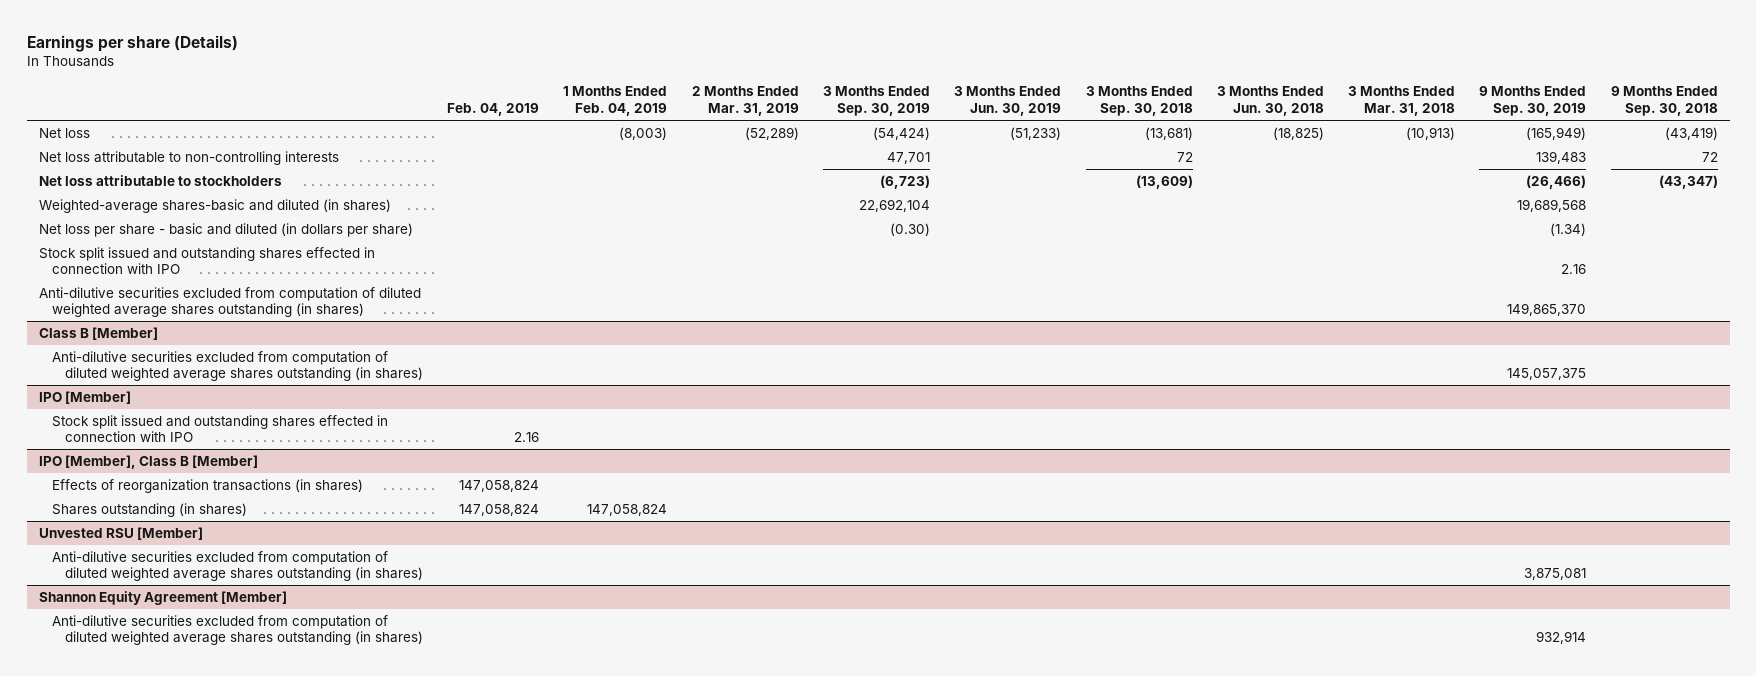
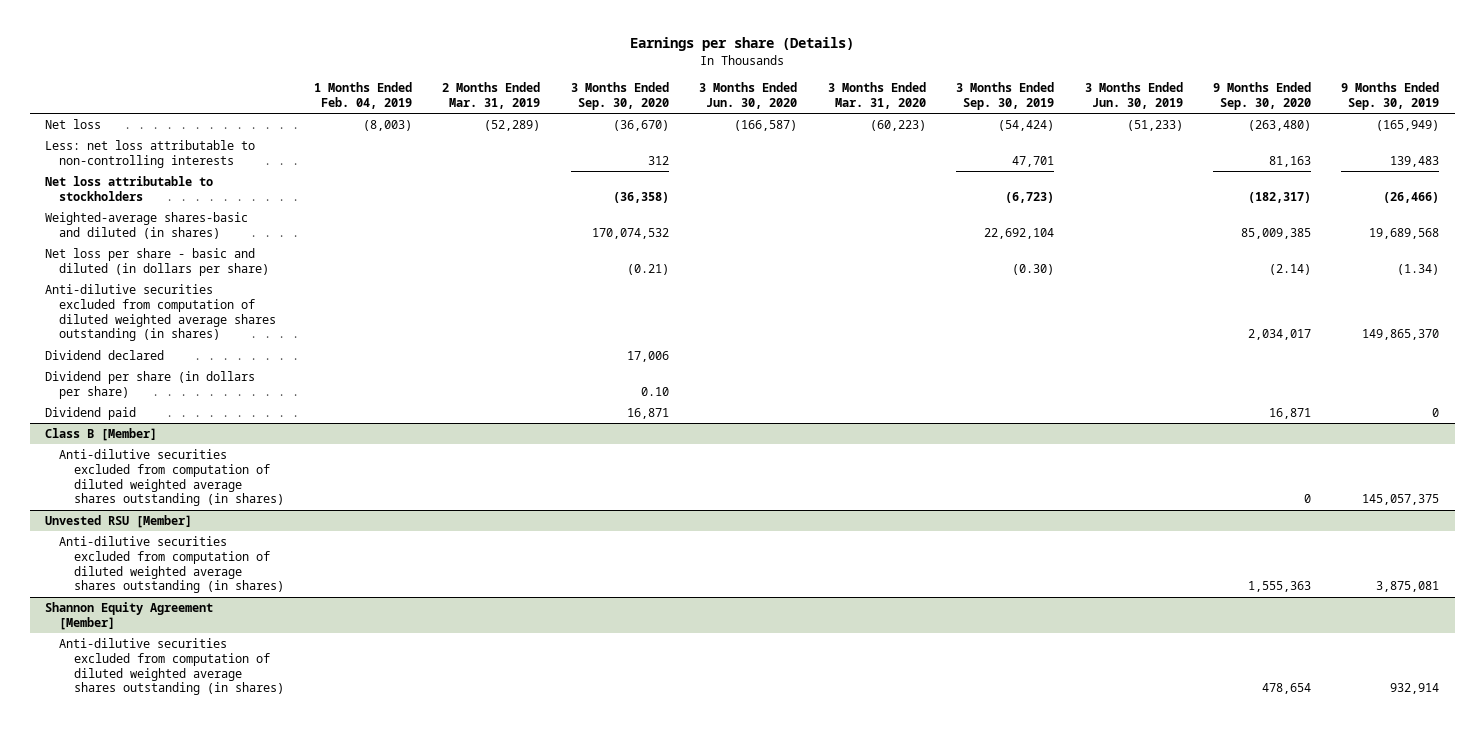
[447,103,540,117] Feb. 04, 2019 -> none
[1085,86,1193,117] 3 Months Ended Sep. 30, 2018 -> none
[1216,86,1324,117] 3 Months Ended Jun. 30, 2018 -> none
[1348,86,1456,117] 3 Months Ended Mar. 31, 2018 -> none
[1610,86,1718,117] 9 Months Ended Sep. 30, 2018 -> none
none -> [570,81,669,110] 3 Months Ended Sep. 30, 2020
none -> [699,81,798,109] 3 Months Ended Jun. 30, 2020
none -> [827,81,926,109] 3 Months Ended Mar. 31, 2020
none -> [1212,81,1311,110] 9 Months Ended Sep. 30, 2020
[38,150,339,165] Net loss attributable to non-controlling interests -> [44,140,255,168] Less: net loss attributable to non-controlling interests
[38,246,375,275] Stock split issued and outstanding shares effected in connection with IPO -> none
none -> [44,350,164,361] Dividend declared
none -> [44,371,255,399] Dividend per share (in dollars per share)
none -> [44,407,136,421] Dividend paid
[38,390,131,404] IPO [Member] -> none
[51,414,388,443] Stock split issued and outstanding shares effected in connection with IPO -> none
[38,454,258,469] IPO [Member], Class B [Member] -> none
[51,478,363,493] Effects of reorganization transactions (in shares) -> none
[51,502,247,517] Shares outstanding (in shares) -> none

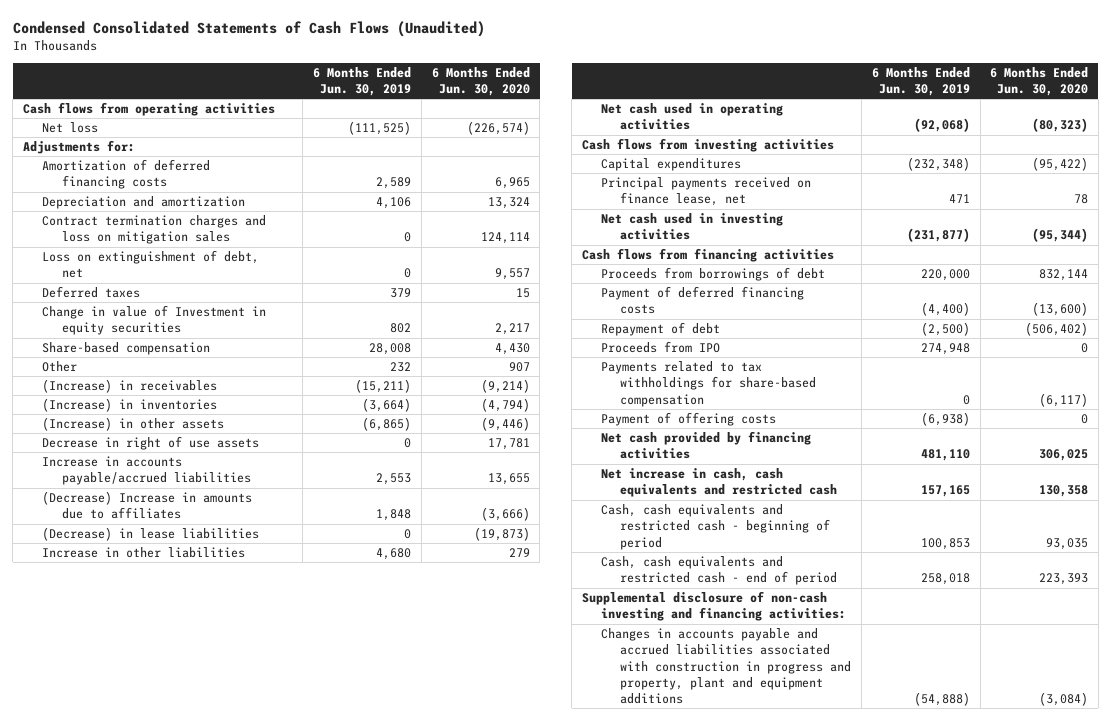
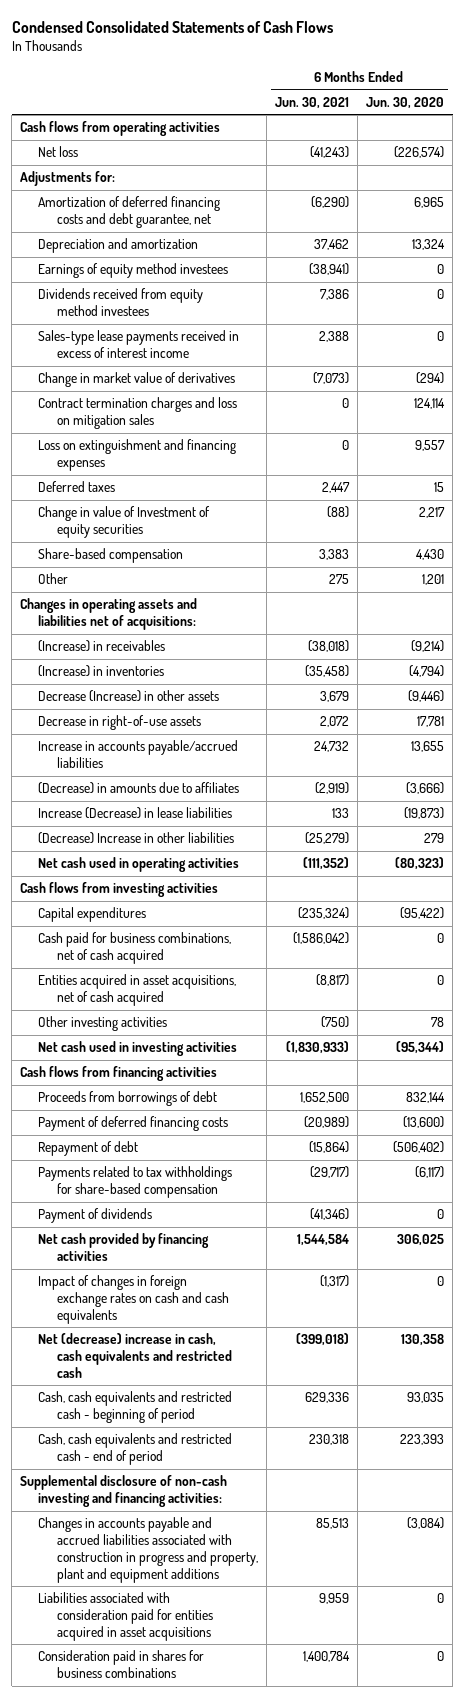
[12,20,485,37] Condensed Consolidated Statements of Cash Flows (Unaudited) -> [11,20,333,33] Condensed Consolidated Statements of Cash Flows
[313,66,412,96] 6 Months Ended Jun. 30, 2019 -> none
none -> [274,96,349,109] Jun. 30, 2021
[42,159,211,190] Amortization of deferred financing costs -> [38,196,221,229] Amortization of deferred financing costs and debt guarantee, net
none -> [38,263,229,279] Earnings of equity method investees
none -> [38,288,204,317] Dividends received from equity method investees
none -> [38,330,240,359] Sales-type lease payments received in excess of interest income
none -> [38,372,236,388] Change in market value of derivatives
[42,250,260,279] Loss on extinguishment of debt, net -> [38,439,237,472] Loss on extinguishment and financing expenses
[42,305,267,336] Change in value of Investment in equity securities -> [38,506,211,539] Change in value of Investment of equity securities
[508,362,530,373] 907 -> [422,574,445,586] 1,201
none -> [20,598,198,631] Changes in operating assets and liabilities net of acquisitions:
[42,417,225,432] (Increase) in other assets -> [38,690,220,703] Decrease (Increase) in other assets
[42,436,260,451] Decrease in right of use assets -> [38,715,202,731] Decrease in right-of-use assets
[42,491,253,520] (Decrease) Increase in amounts due to affiliates -> [38,782,240,795] (Decrease) in amounts due to affiliates
[42,527,260,542] (Decrease) in lease liabilities -> [38,807,233,820] Increase (Decrease) in lease liabilities
[42,547,246,559] Increase in other liabilities -> [38,832,235,845] (Decrease) Increase in other liabilities
[601,177,812,207] Principal payments received on finance lease, net -> none
none -> [38,932,232,965] Cash paid for business combinations, net of cash acquired
none -> [38,974,237,1007] Entities acquired in asset acquisitions, net of cash acquired
none -> [38,1016,168,1032] Other investing activities
[601,341,721,354] Proceeds from IPO -> none
[601,412,777,427] Payment of offering costs -> none
none -> [38,1208,153,1224] Payment of dividends
none -> [38,1275,229,1324] Impact of changes in foreign exchange rates on cash and cash equivalents
[601,468,838,498] Net increase in cash, cash equivalents and restricted cash -> [38,1333,232,1378] Net (decrease) increase in cash, cash equivalents and restricted cash
none -> [38,1592,213,1641] Liabilities associated with consideration paid for entities acquired in asset acquisitions
none -> [38,1650,205,1679] Consideration paid in shares for business combinations

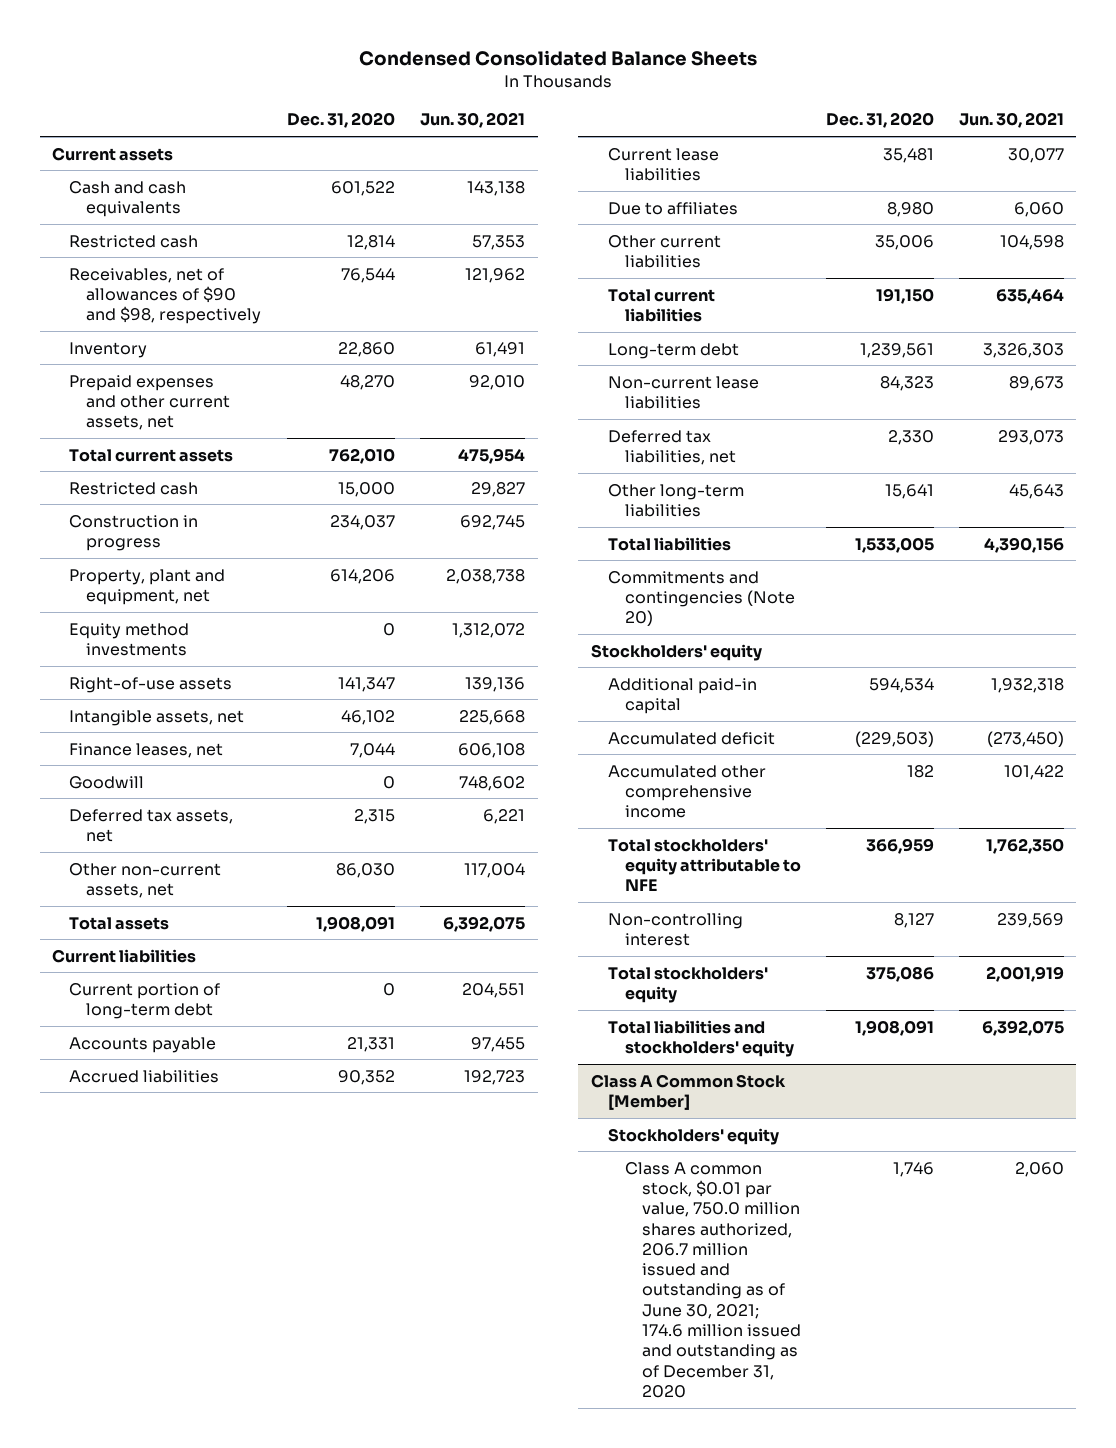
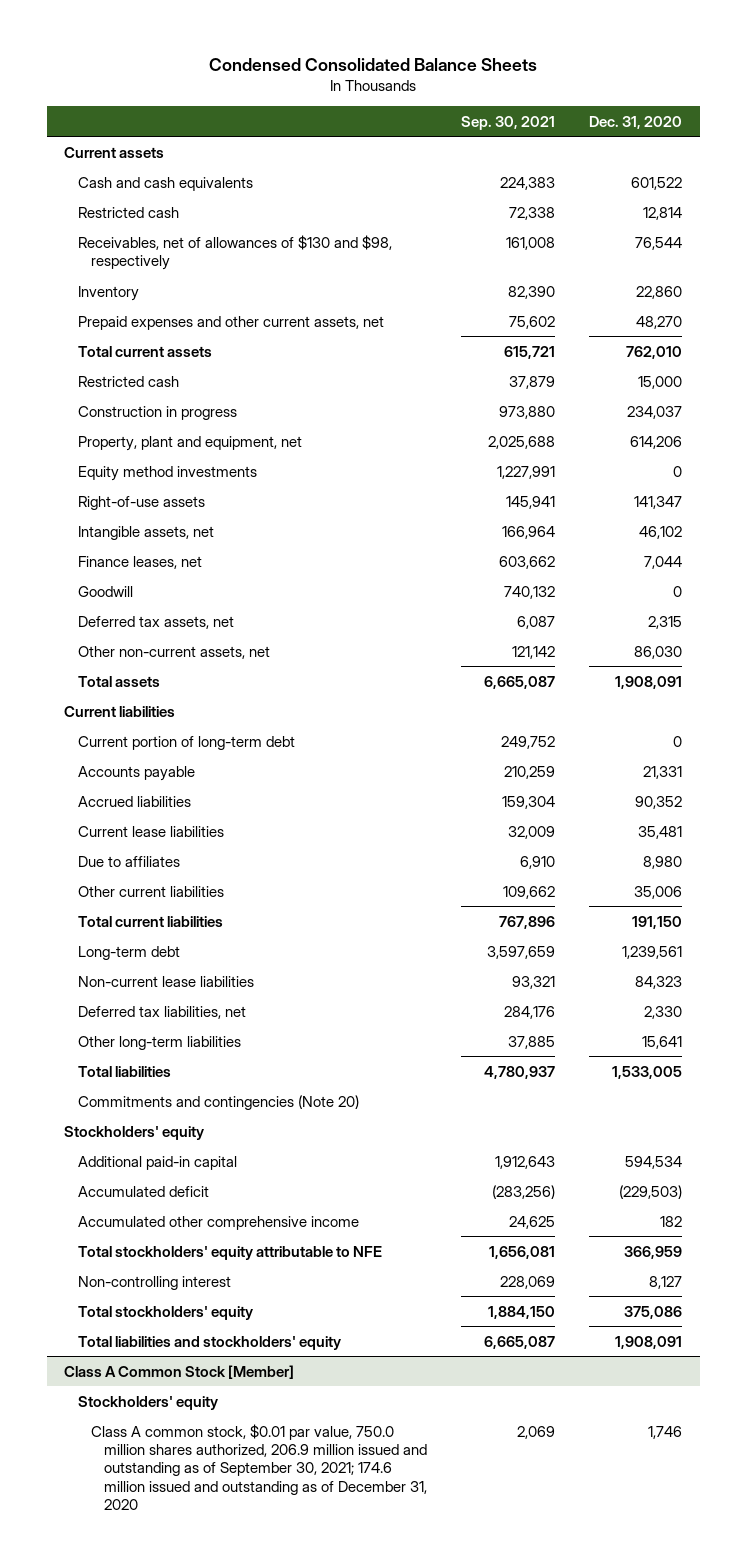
[420,112,526,129] Jun. 30, 2021 -> none
none -> [461,115,556,130] Sep. 30, 2021
[69,267,262,325] Receivables, net of allowances of $90 and $98, respectively -> [77,234,392,270] Receivables, net of allowances of $130 and $98, respectively
[624,1161,801,1399] Class A common stock, $0.01 par value, 750.0 million shares authorized, 206.7 million issued and outstanding as of June 30, 2021; 174.6 million issued and outstanding as of December 31, 2020 -> [90,1423,427,1510] Class A common stock, $0.01 par value, 750.0 million shares authorized, 206.9 million issued and outstanding as of September 30, 2021; 174.6 million issued and outstanding as of December 31, 2020

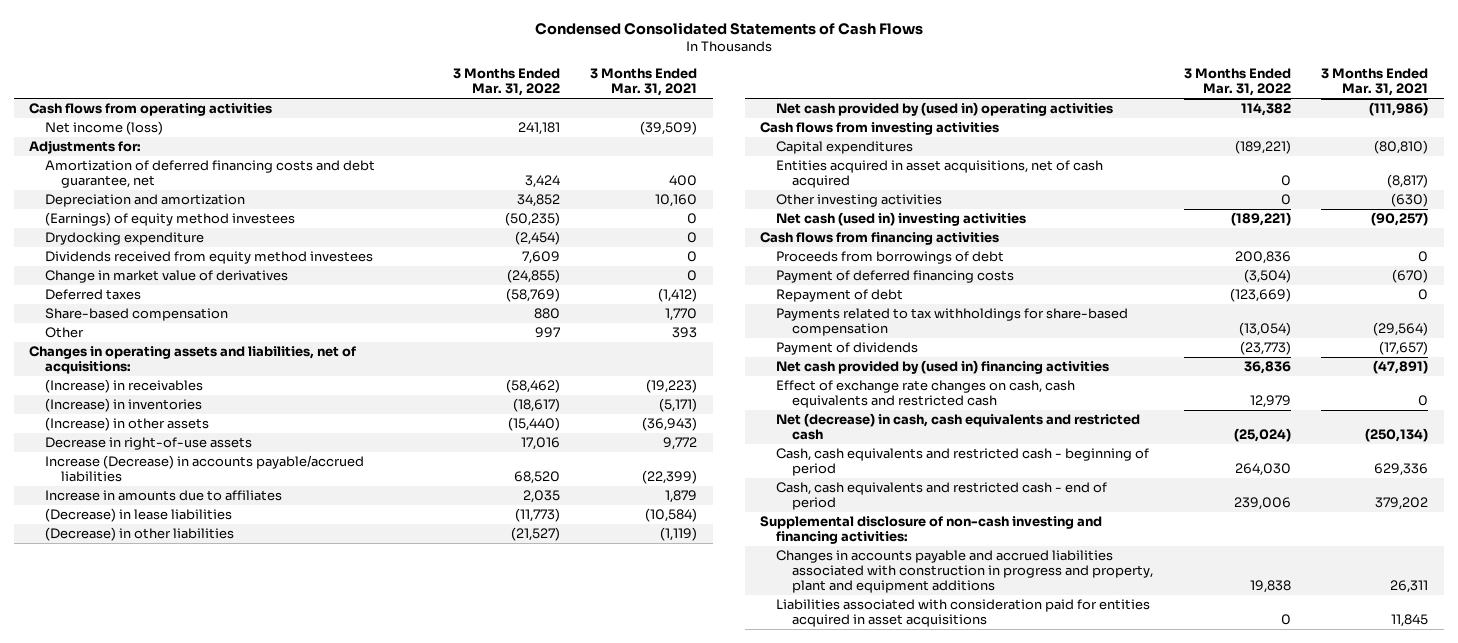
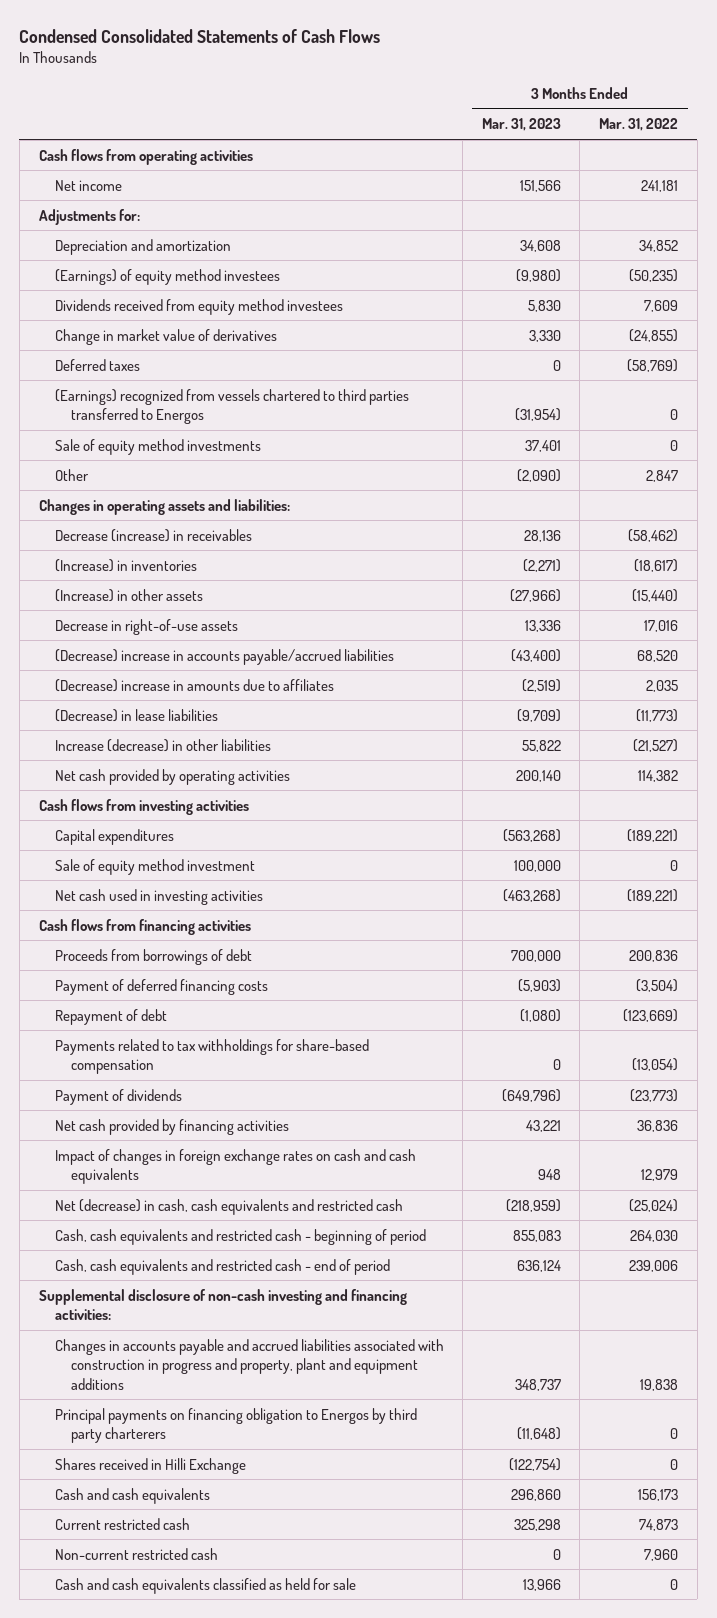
[590,68,698,97] 3 Months Ended Mar. 31, 2021 -> none
none -> [481,118,561,132] Mar. 31, 2023
[45,121,164,136] Net income (loss) -> [54,179,122,191] Net income
[45,160,376,189] Amortization of deferred financing costs and debt guarantee, net -> none
[45,232,205,246] Drydocking expenditure -> none
[45,308,229,322] Share-based compensation -> none
none -> [54,388,409,425] (Earnings) recognized from vessels chartered to third parties transferred to Energos
none -> [54,438,261,455] Sale of equity method investments
[534,327,560,339] 997 -> [645,469,678,482] 2,847
[29,346,357,375] Changes in operating assets and liabilities, net of acquisitions: -> [38,498,290,515] Changes in operating assets and liabilities:
[45,379,204,394] (Increase) in receivables -> [54,528,252,542] Decrease (increase) in receivables
[45,455,365,483] Increase (Decrease) in accounts payable/accrued liabilities -> [54,648,394,665] (Decrease) increase in accounts payable/accrued liabilities
[45,490,283,502] Increase in amounts due to affiliates -> [54,678,334,692] (Decrease) increase in amounts due to affiliates
[45,527,235,542] (Decrease) in other liabilities -> [54,738,271,752] Increase (decrease) in other liabilities
[776,102,1114,117] Net cash provided by (used in) operating activities -> [54,768,290,785] Net cash provided by operating activities
[776,160,1104,189] Entities acquired in asset acquisitions, net of cash acquired -> none
[776,194,943,208] Other investing activities -> none
none -> [54,858,255,875] Sale of equity method investment
[776,212,1027,227] Net cash (used in) investing activities -> [54,888,263,905] Net cash used in investing activities
[776,360,1110,375] Net cash provided by (used in) financing activities -> [54,1118,289,1135] Net cash provided by financing activities
[776,380,1076,409] Effect of exchange rate changes on cash, cash equivalents and restricted cash -> [54,1148,416,1185] Impact of changes in foreign exchange rates on cash and cash equivalents
[776,599,1151,628] Liabilities associated with consideration paid for entities acquired in asset acquisitions -> none
none -> [54,1407,417,1444] Principal payments on financing obligation to Energos by third party charterers
none -> [54,1457,246,1474] Shares received in Hilli Exchange
none -> [54,1487,210,1504] Cash and cash equivalents
none -> [54,1517,190,1530] Current restricted cash
none -> [54,1547,218,1560] Non-current restricted cash
none -> [54,1577,356,1594] Cash and cash equivalents classified as held for sale

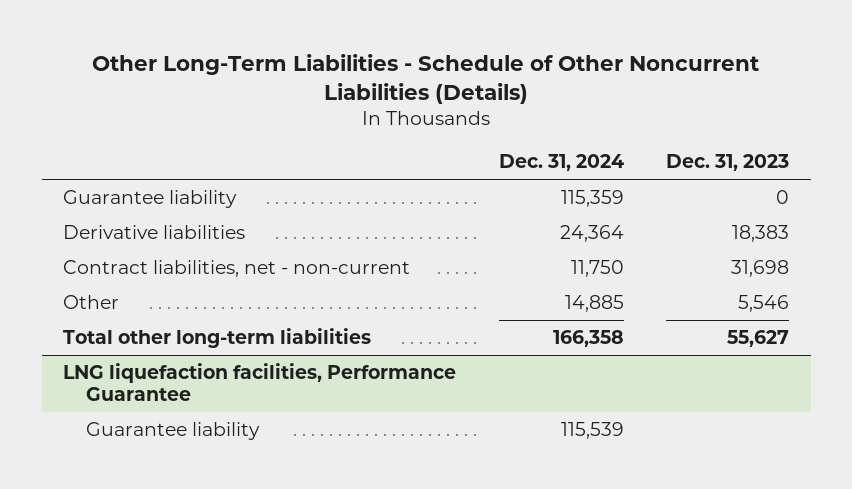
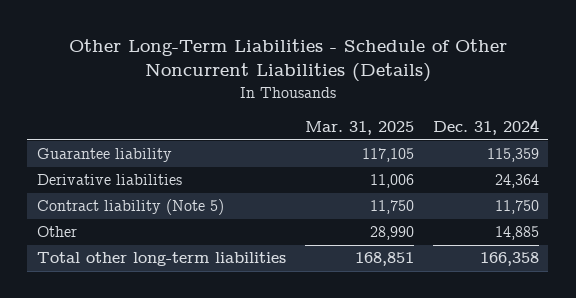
[666,154,790,172] Dec. 31, 2023 -> none
none -> [304,121,414,136] Mar. 31, 2025
[62,260,410,278] Contract liabilities, net - non-current -> [36,199,224,216] Contract liability (Note 5)
[62,363,456,402] LNG liquefaction facilities, Performance Guarantee -> none
[85,422,260,441] Guarantee liability -> none

